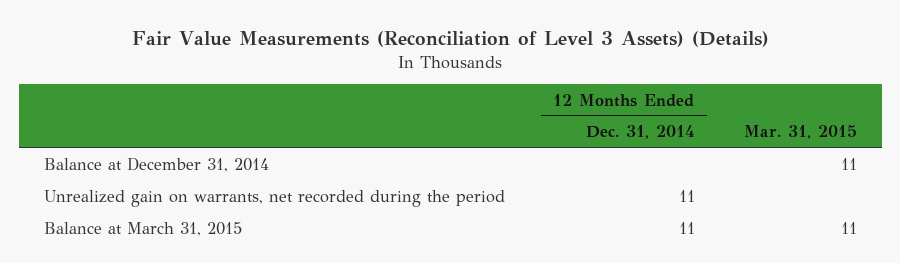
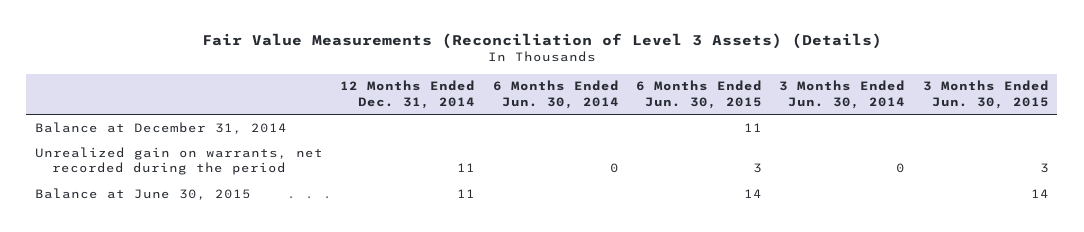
[743,125,857,140] Mar. 31, 2015 -> none
none -> [492,80,619,109] 6 Months Ended Jun. 30, 2014
none -> [635,80,762,109] 6 Months Ended Jun. 30, 2015
none -> [779,80,906,109] 3 Months Ended Jun. 30, 2014
none -> [922,80,1049,109] 3 Months Ended Jun. 30, 2015
[43,221,242,236] Balance at March 31, 2015 -> [34,187,251,200] Balance at June 30, 2015

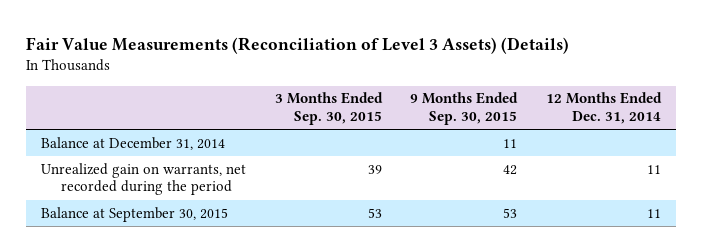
[492,80,619,109] 6 Months Ended Jun. 30, 2014 -> none
[635,80,762,109] 6 Months Ended Jun. 30, 2015 -> none
[779,80,906,109] 3 Months Ended Jun. 30, 2014 -> none
[922,80,1049,109] 3 Months Ended Jun. 30, 2015 -> none
none -> [274,92,383,126] 3 Months Ended Sep. 30, 2015
none -> [410,92,519,126] 9 Months Ended Sep. 30, 2015
[34,187,251,200] Balance at June 30, 2015 -> [40,206,228,222] Balance at September 30, 2015

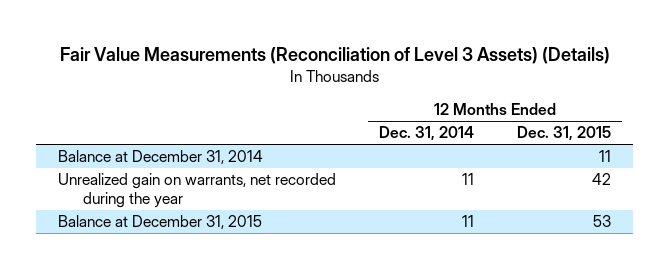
[274,92,383,126] 3 Months Ended Sep. 30, 2015 -> none
[410,92,519,126] 9 Months Ended Sep. 30, 2015 -> none
none -> [517,126,612,142] Dec. 31, 2015
[40,162,246,196] Unrealized gain on warrants, net recorded during the period -> [58,173,337,208] Unrealized gain on warrants, net recorded during the year
[40,206,228,222] Balance at September 30, 2015 -> [58,215,263,230] Balance at December 31, 2015

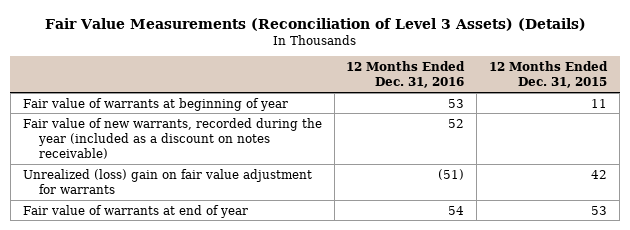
[379,126,475,142] Dec. 31, 2014 -> none
none -> [346,60,466,89] 12 Months Ended Dec. 31, 2016
[58,150,264,165] Balance at December 31, 2014 -> [22,97,288,111] Fair value of warrants at beginning of year
none -> [22,117,322,160] Fair value of new warrants, recorded during the year (included as a discount on notes receivable)
[58,173,337,208] Unrealized gain on warrants, net recorded during the year -> [22,168,312,194] Unrealized (loss) gain on fair value adjustment for warrants
[58,215,263,230] Balance at December 31, 2015 -> [22,204,248,218] Fair value of warrants at end of year

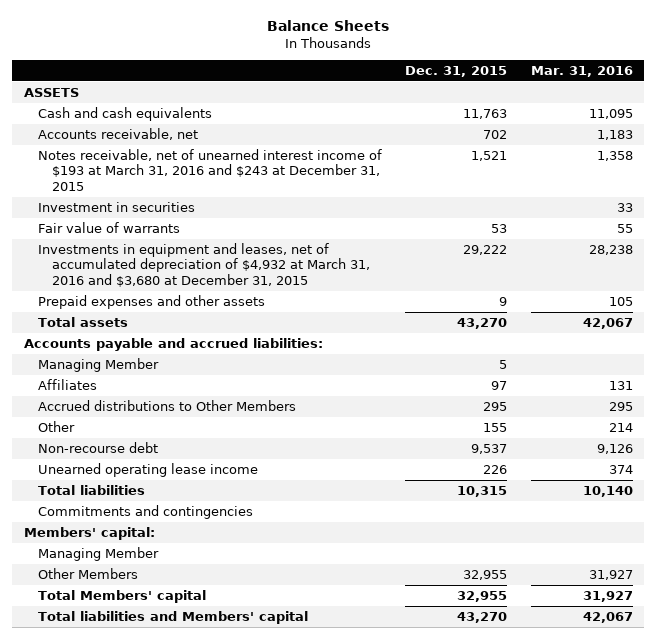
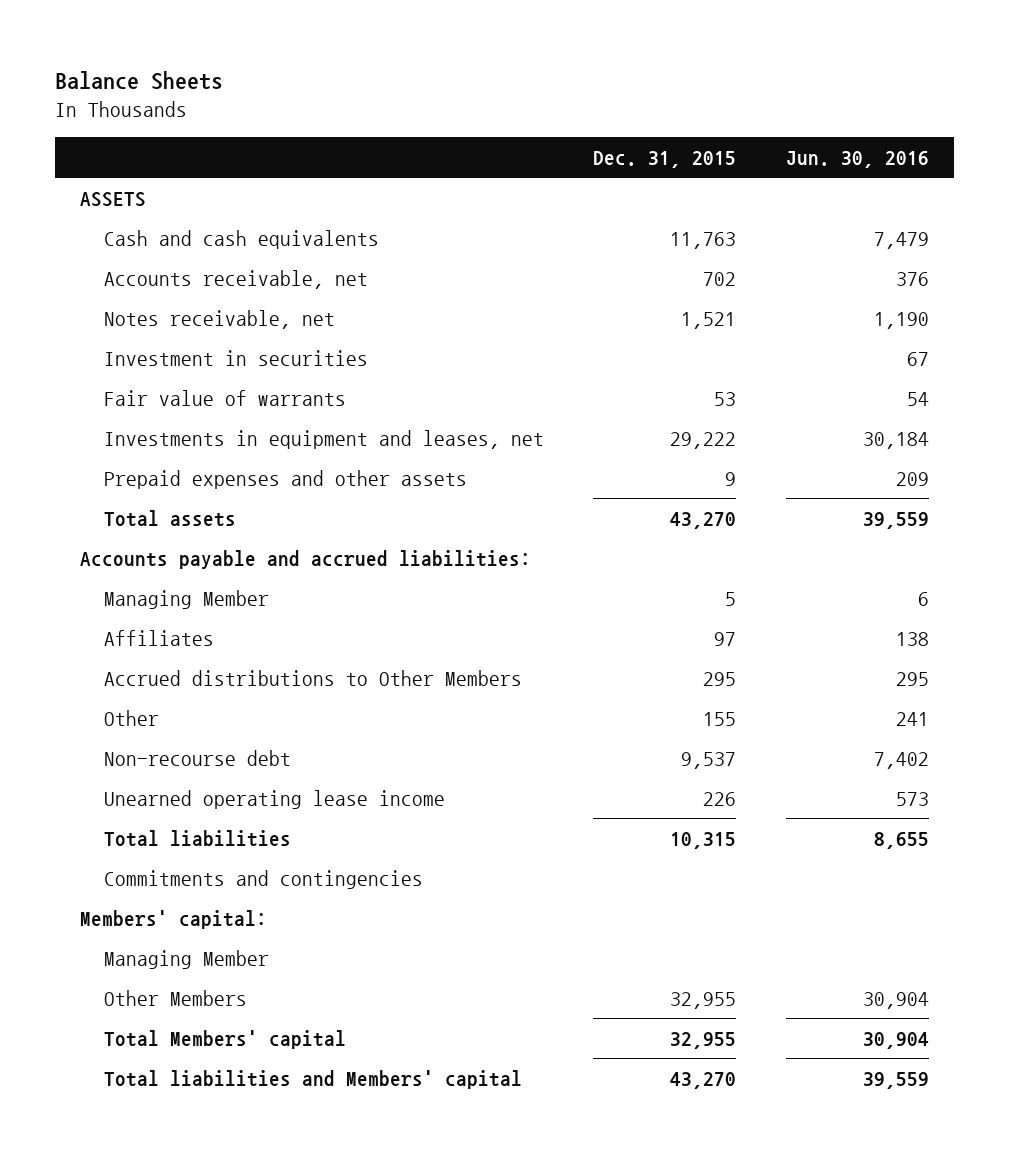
[530,65,633,77] Mar. 31, 2016 -> none
none -> [785,150,929,168] Jun. 30, 2016
[37,148,382,191] Notes receivable, net of unearned interest income of $193 at March 31, 2016 and $243 at December 31, 2015 -> [103,309,335,329] Notes receivable, net
[37,242,371,287] Investments in equipment and leases, net of accumulated depreciation of $4,932 at March 31, 2016 and $3,680 at December 31, 2015 -> [103,429,544,449] Investments in equipment and leases, net

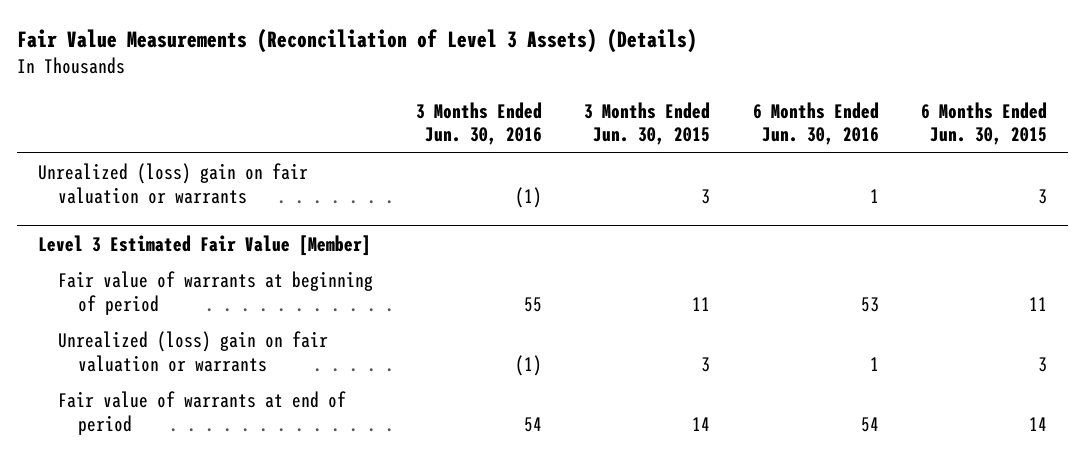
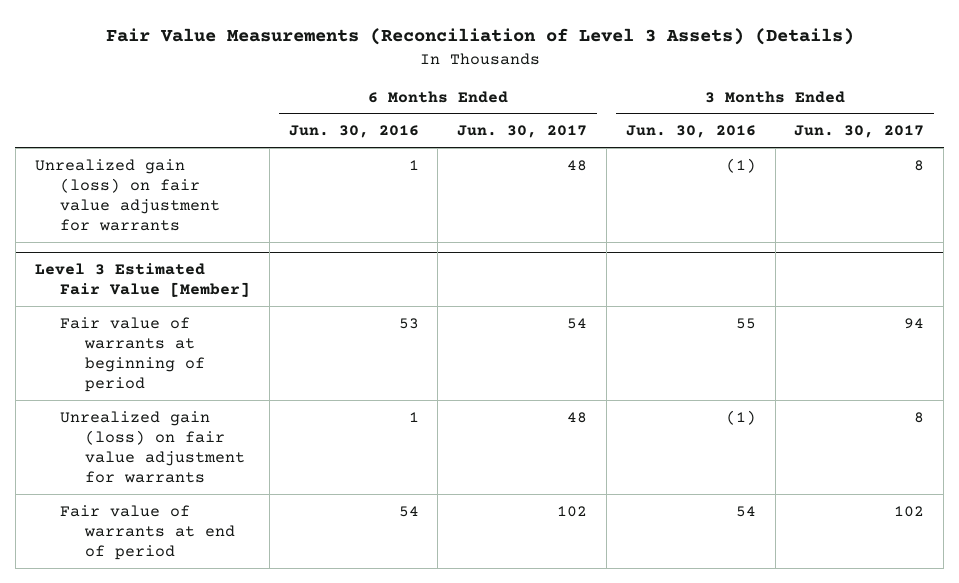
[584,101,711,146] 3 Months Ended Jun. 30, 2015 -> none
[921,101,1048,146] 6 Months Ended Jun. 30, 2015 -> none
none -> [457,125,588,139] Jun. 30, 2017
none -> [794,125,925,139] Jun. 30, 2017
[38,163,309,204] Unrealized (loss) gain on fair valuation or warrants -> [34,158,220,232] Unrealized gain (loss) on fair value adjustment for warrants
[58,331,329,372] Unrealized (loss) gain on fair valuation or warrants -> [59,410,246,484] Unrealized gain (loss) on fair value adjustment for warrants

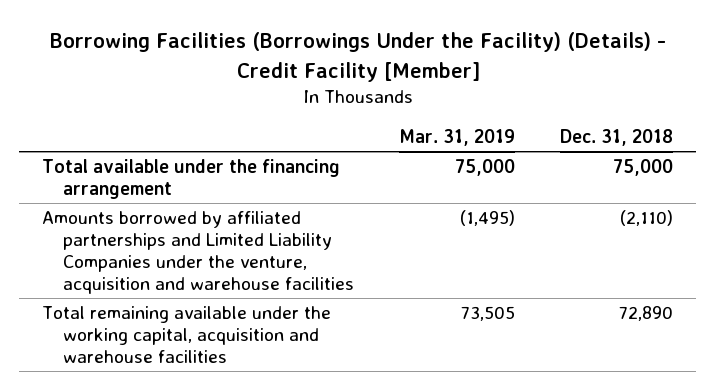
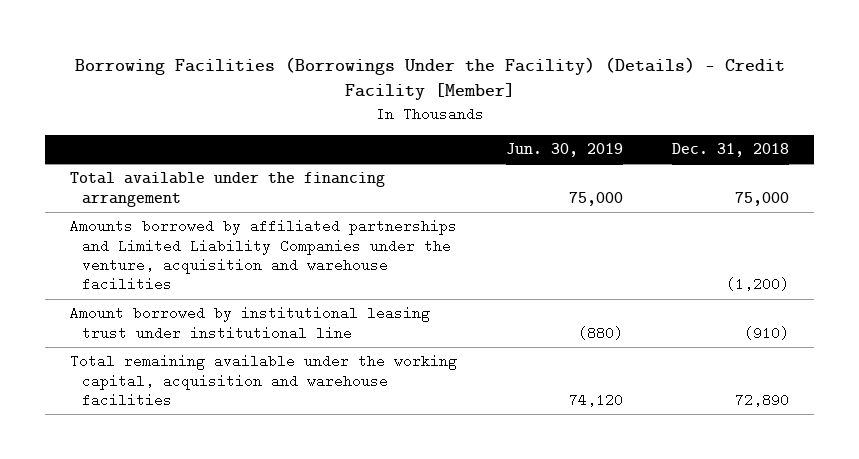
[398,129,515,147] Mar. 31, 2019 -> none
none -> [506,143,624,158] Jun. 30, 2019
[620,209,674,226] (2,110) -> [726,277,790,292] (1,200)
none -> [69,306,430,340] Amount borrowed by institutional leasing trust under institutional line

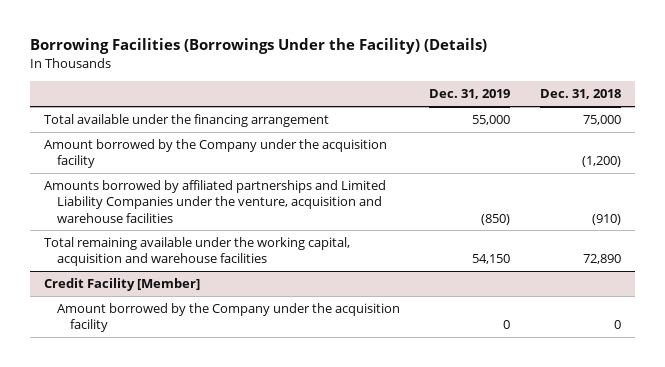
[74,56,785,101] Borrowing Facilities (Borrowings Under the Facility) (Details) - Credit Facility [Member] -> [29,38,487,55] Borrowing Facilities (Borrowings Under the Facility) (Details)
[506,143,624,158] Jun. 30, 2019 -> none
none -> [429,89,511,100] Dec. 31, 2019
[69,306,430,340] Amount borrowed by institutional leasing trust under institutional line -> none
none -> [44,139,388,169] Amount borrowed by the Company under the acquisition facility
[726,277,790,292] (1,200) -> [591,213,621,225] (910)
none -> [44,278,201,292] Credit Facility [Member]
none -> [56,303,400,333] Amount borrowed by the Company under the acquisition facility

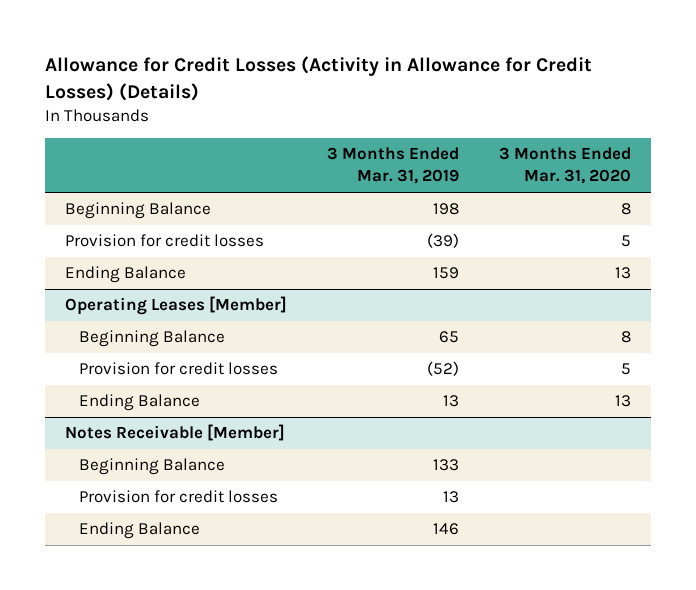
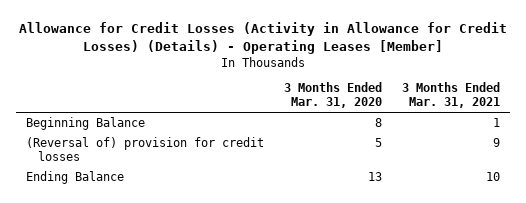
[44,56,592,101] Allowance for Credit Losses (Activity in Allowance for Credit Losses) (Details) -> [18,22,507,55] Allowance for Credit Losses (Activity in Allowance for Credit Losses) (Details) - Operating Leases [Member]
[327,147,460,185] 3 Months Ended Mar. 31, 2019 -> none
none -> [402,82,501,109] 3 Months Ended Mar. 31, 2021
[64,266,186,284] Ending Balance -> none
[64,296,287,316] Operating Leases [Member] -> none
[79,330,226,348] Beginning Balance -> none
[79,362,279,376] Provision for credit losses -> none
[64,234,264,248] Provision for credit losses -> [25,137,264,162] (Reversal of) provision for credit losses
[64,424,285,442] Notes Receivable [Member] -> none
[79,458,226,476] Beginning Balance -> none
[79,490,279,504] Provision for credit losses -> none
[79,522,201,540] Ending Balance -> none

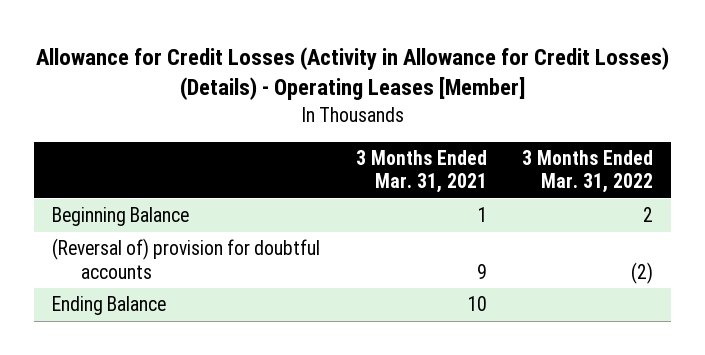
[283,82,382,109] 3 Months Ended Mar. 31, 2020 -> none
none -> [522,150,654,194] 3 Months Ended Mar. 31, 2022
[25,137,264,162] (Reversal of) provision for credit losses -> [52,238,321,279] (Reversal of) provision for doubtful accounts

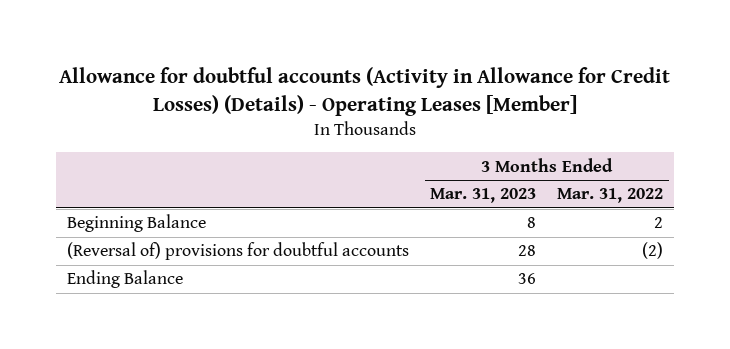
[35,46,669,101] Allowance for Credit Losses (Activity in Allowance for Credit Losses) (Details) - Operating Leases [Member] -> [58,67,670,116] Allowance for doubtful accounts (Activity in Allowance for Credit Losses) (Details) - Operating Leases [Member]
[355,150,487,194] 3 Months Ended Mar. 31, 2021 -> none
none -> [429,188,536,204] Mar. 31, 2023
[52,238,321,279] (Reversal of) provision for doubtful accounts -> [66,242,409,261] (Reversal of) provisions for doubtful accounts

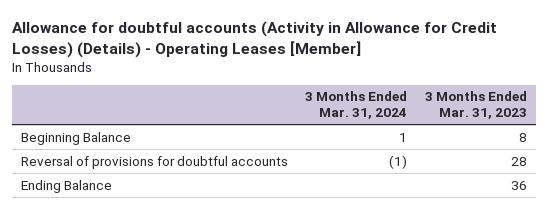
[557,188,664,204] Mar. 31, 2022 -> none
none -> [305,91,408,120] 3 Months Ended Mar. 31, 2024
[66,242,409,261] (Reversal of) provisions for doubtful accounts -> [20,155,288,169] Reversal of provisions for doubtful accounts

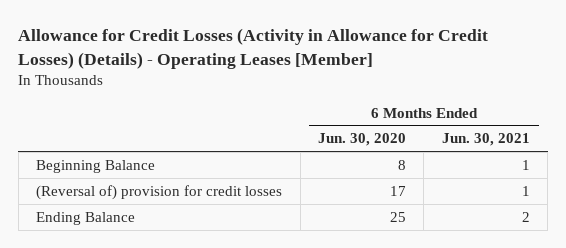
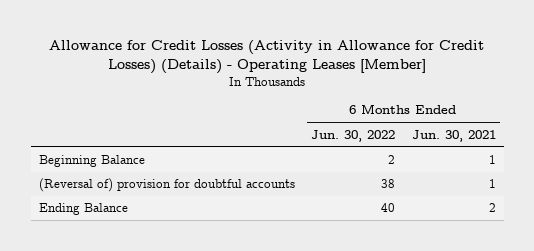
[318,133,407,147] Jun. 30, 2020 -> none
none -> [311,129,396,142] Jun. 30, 2022
[36,184,283,200] (Reversal of) provision for credit losses -> [38,178,295,193] (Reversal of) provision for doubtful accounts

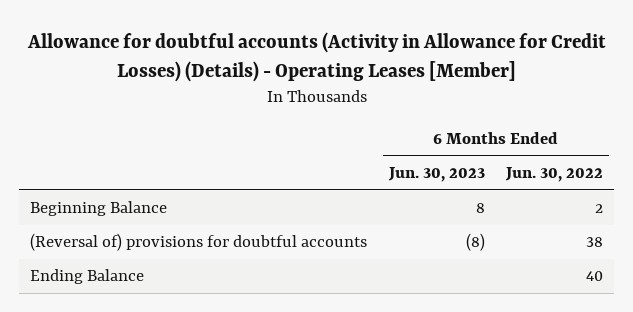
[49,39,485,74] Allowance for Credit Losses (Activity in Allowance for Credit Losses) (Details) - Operating Leases [Member] -> [26,31,606,83] Allowance for doubtful accounts (Activity in Allowance for Credit Losses) (Details) - Operating Leases [Member]
[411,129,496,142] Jun. 30, 2021 -> none
none -> [387,166,485,182] Jun. 30, 2023
[38,178,295,193] (Reversal of) provision for doubtful accounts -> [29,233,367,252] (Reversal of) provisions for doubtful accounts

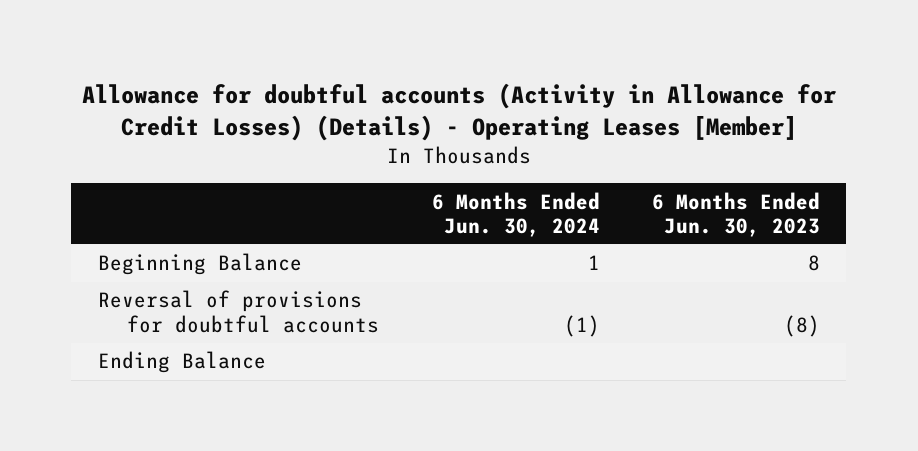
[505,166,604,182] Jun. 30, 2022 -> none
none -> [431,191,600,237] 6 Months Ended Jun. 30, 2024
[29,233,367,252] (Reversal of) provisions for doubtful accounts -> [97,290,380,333] Reversal of provisions for doubtful accounts

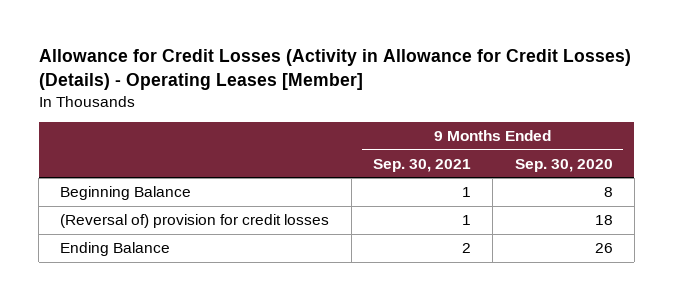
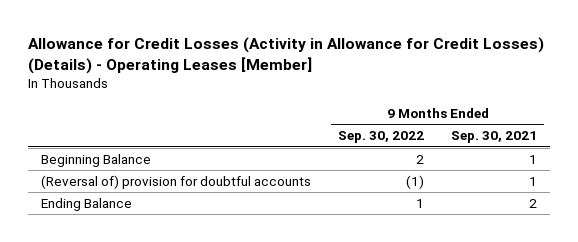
[514,158,613,172] Sep. 30, 2020 -> none
none -> [338,131,425,144] Sep. 30, 2022
[60,214,330,229] (Reversal of) provision for credit losses -> [41,175,312,190] (Reversal of) provision for doubtful accounts

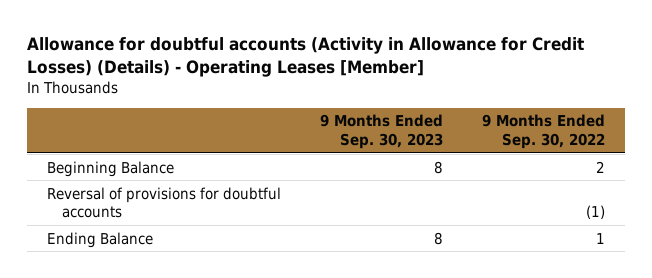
[27,36,544,74] Allowance for Credit Losses (Activity in Allowance for Credit Losses) (Details) - Operating Leases [Member] -> [26,37,584,78] Allowance for doubtful accounts (Activity in Allowance for Credit Losses) (Details) - Operating Leases [Member]
[451,131,538,144] Sep. 30, 2021 -> none
none -> [319,114,443,150] 9 Months Ended Sep. 30, 2023
[41,175,312,190] (Reversal of) provision for doubtful accounts -> [46,186,281,219] Reversal of provisions for doubtful accounts

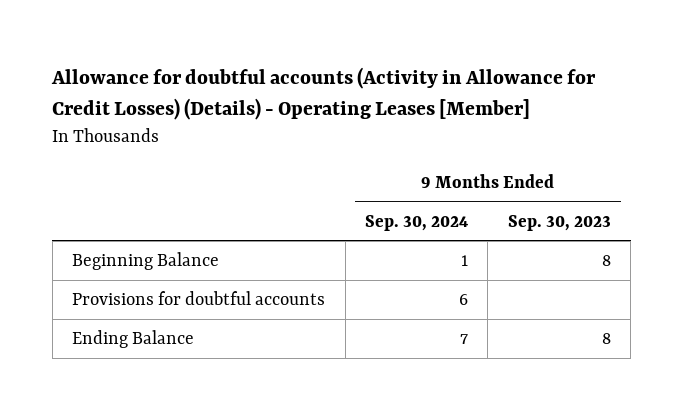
[482,114,606,150] 9 Months Ended Sep. 30, 2022 -> none
none -> [365,214,469,231] Sep. 30, 2024
[46,186,281,219] Reversal of provisions for doubtful accounts -> [72,291,326,306] Provisions for doubtful accounts

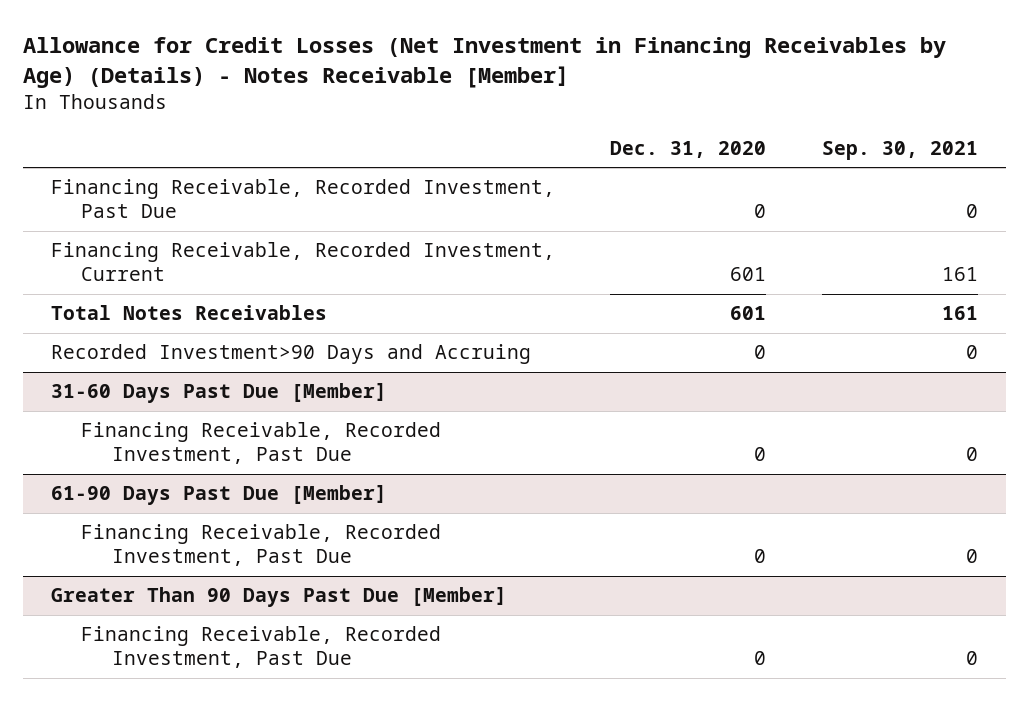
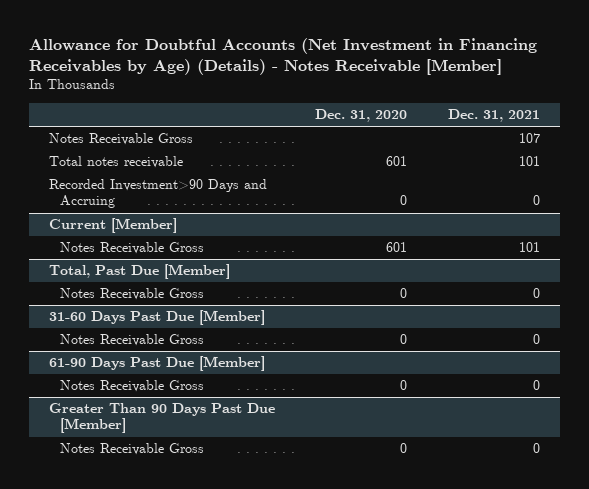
[22,36,946,88] Allowance for Credit Losses (Net Investment in Financing Receivables by Age) (Details) - Notes Receivable [Member] -> [28,37,537,75] Allowance for Doubtful Accounts (Net Investment in Financing Receivables by Age) (Details) - Notes Receivable [Member]
[821,140,978,160] Sep. 30, 2021 -> none
none -> [447,109,540,123] Dec. 31, 2021
[50,179,555,219] Financing Receivable, Recorded Investment, Past Due -> none
[50,242,555,282] Financing Receivable, Recorded Investment, Current -> none
none -> [49,133,194,146] Notes Receivable Gross
[50,305,327,321] Total Notes Receivables -> [49,156,184,169] Total notes receivable
none -> [49,218,178,234] Current [Member]
none -> [60,242,205,255] Notes Receivable Gross
none -> [49,264,231,280] Total, Past Due [Member]
none -> [60,288,205,301] Notes Receivable Gross
[81,422,442,465] Financing Receivable, Recorded Investment, Past Due -> none
none -> [60,334,205,347] Notes Receivable Gross
[81,524,442,567] Financing Receivable, Recorded Investment, Past Due -> none
none -> [60,380,205,393] Notes Receivable Gross
[81,626,442,669] Financing Receivable, Recorded Investment, Past Due -> none
none -> [60,443,205,456] Notes Receivable Gross

